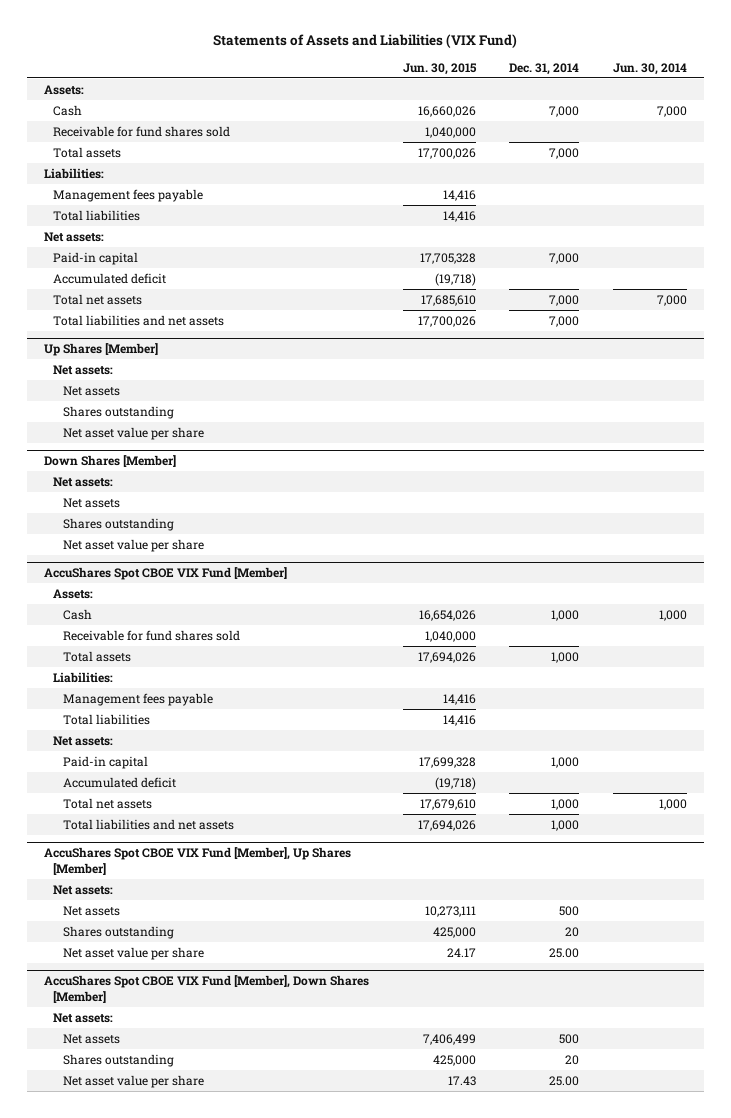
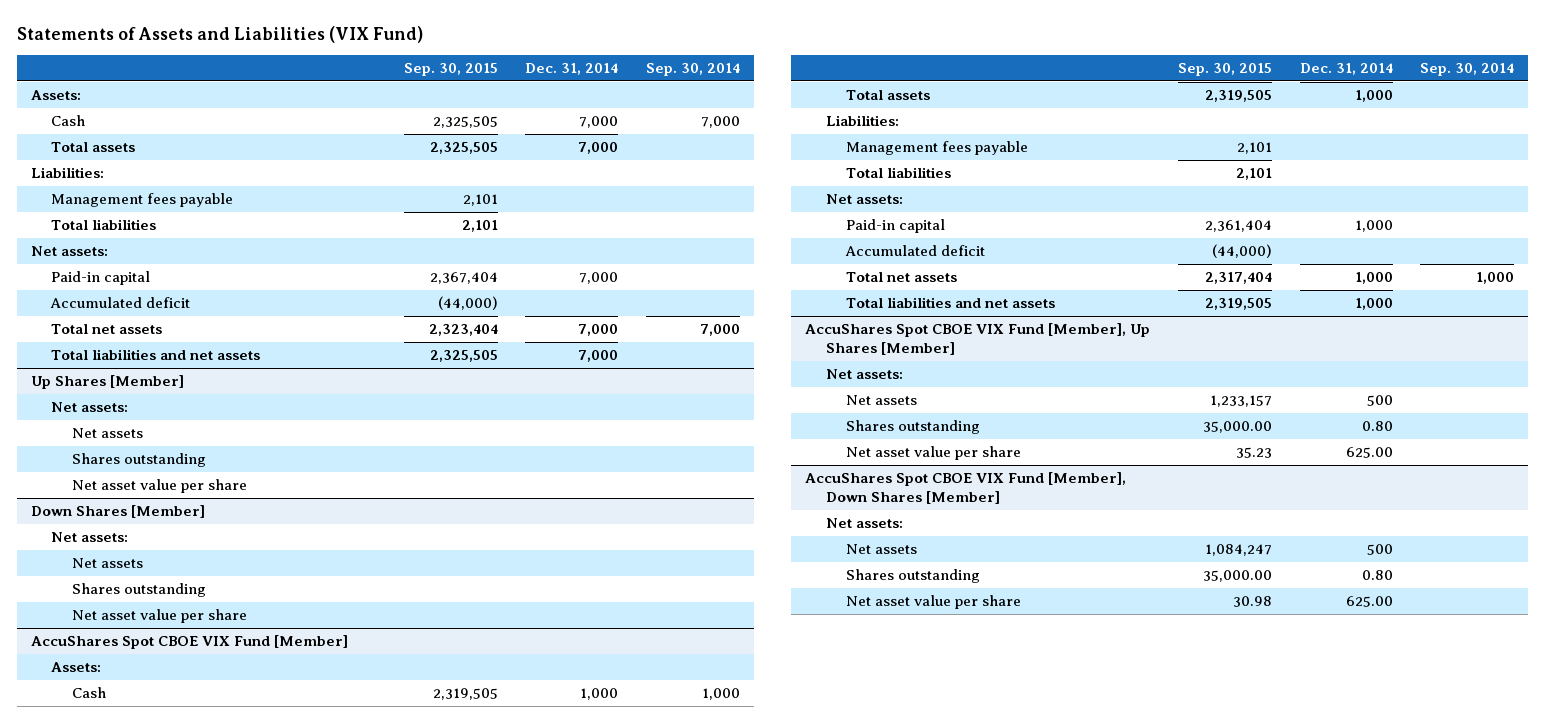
[402,62,477,75] Jun. 30, 2015 -> none
[613,62,688,75] Jun. 30, 2014 -> none
none -> [403,63,498,77] Sep. 30, 2015
none -> [645,63,740,77] Sep. 30, 2014
[53,125,231,137] Receivable for fund shares sold -> none
[63,629,241,641] Receivable for fund shares sold -> none
[565,926,580,937] 20 -> [1361,420,1393,431] 0.80
[549,947,580,958] 25.00 -> [1345,446,1393,458] 625.00
[565,1054,580,1065] 20 -> [1361,569,1393,580] 0.80
[549,1075,580,1086] 25.00 -> [1345,595,1393,607] 625.00

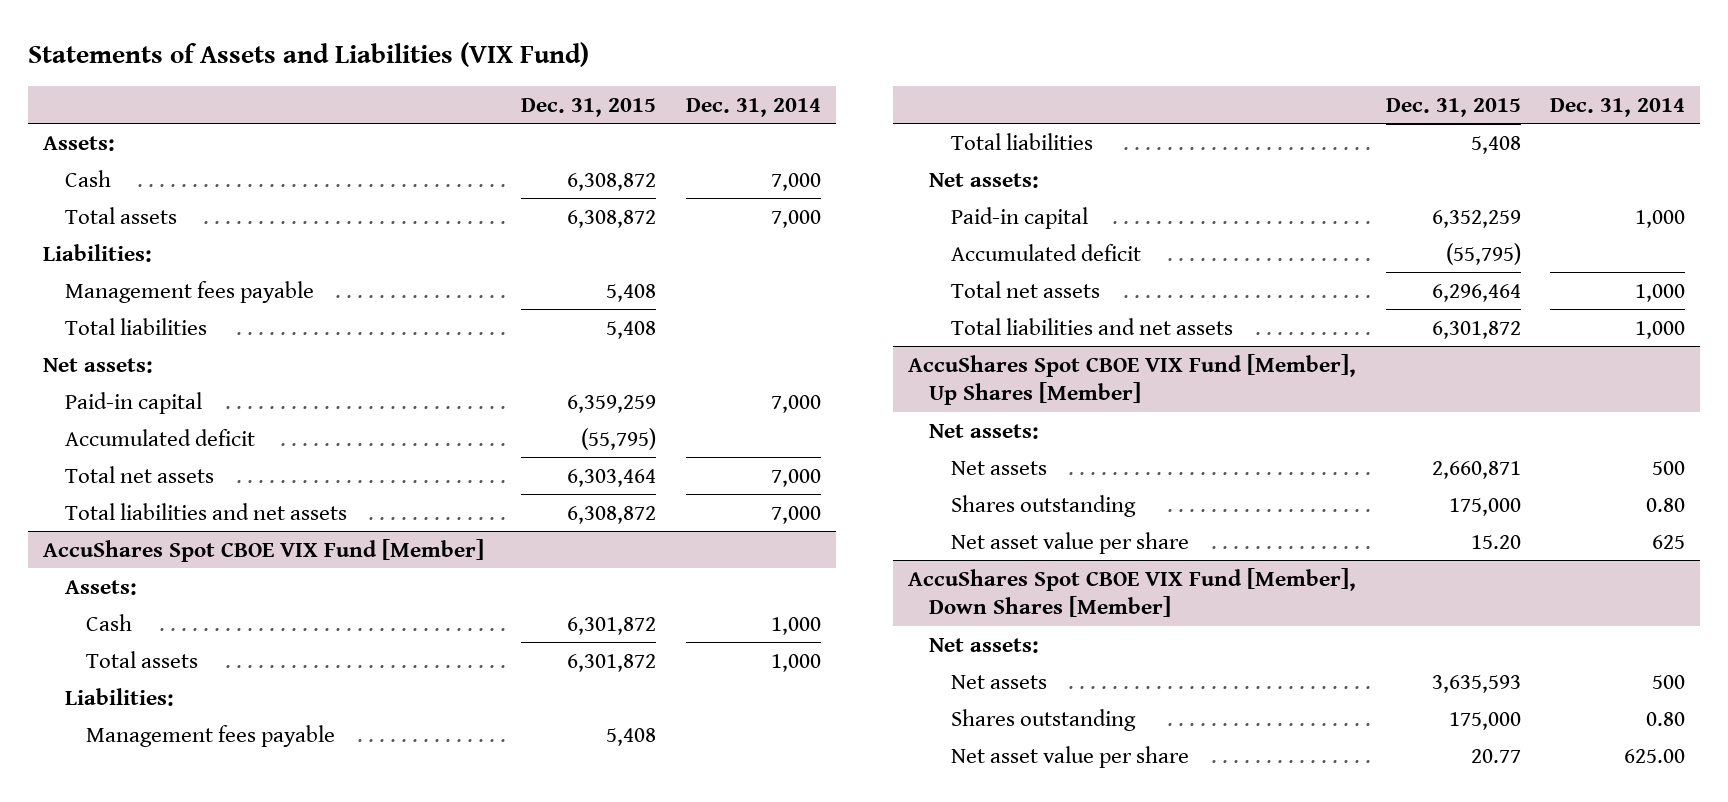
[403,63,498,77] Sep. 30, 2015 -> none
[645,63,740,77] Sep. 30, 2014 -> none
none -> [520,97,656,117] Dec. 31, 2015
[30,374,184,389] Up Shares [Member] -> none
[51,401,129,412] Net assets: -> none
[71,427,143,438] Net assets -> none
[71,452,206,467] Shares outstanding -> none
[71,478,247,493] Net asset value per share -> none
[30,504,205,518] Down Shares [Member] -> none
[51,531,129,542] Net assets: -> none
[71,557,143,568] Net assets -> none
[71,582,206,597] Shares outstanding -> none
[71,608,247,623] Net asset value per share -> none
[1345,446,1393,458] 625.00 -> [1652,534,1686,549] 625

